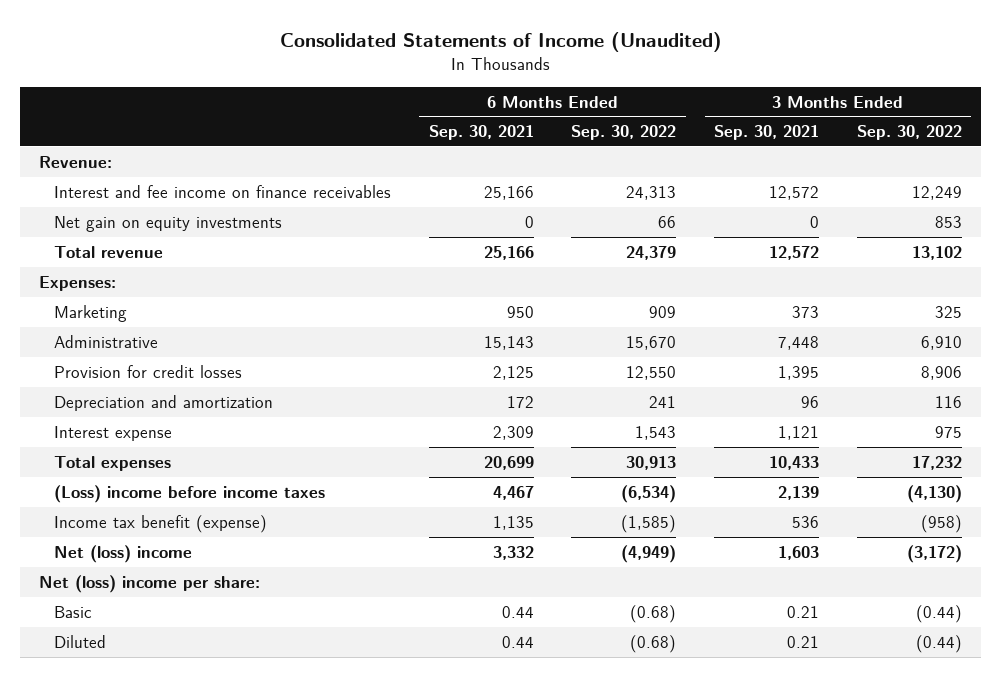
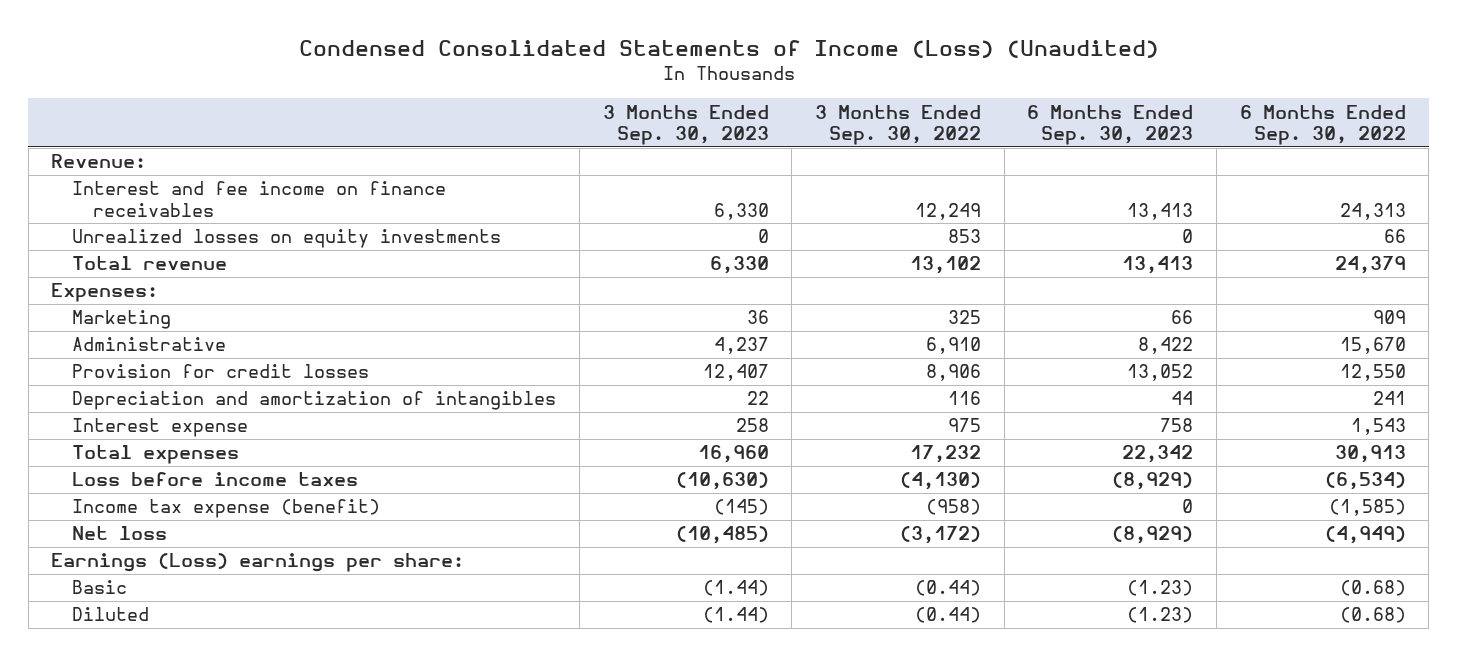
[279,31,722,52] Consolidated Statements of Income (Unaudited) -> [298,40,1159,59] Condensed Consolidated Statements of Income (Loss) (Unaudited)
[428,125,534,141] Sep. 30, 2021 -> none
[714,125,820,141] Sep. 30, 2021 -> none
none -> [602,104,769,146] 3 Months Ended Sep. 30, 2023
none -> [1027,104,1194,146] 6 Months Ended Sep. 30, 2023
[53,215,282,232] Net gain on equity investments -> [72,229,502,249] Unrealized losses on equity investments
[53,394,273,411] Depreciation and amortization -> [72,391,557,411] Depreciation and amortization of intangibles
[53,484,325,503] (Loss) income before income taxes -> [72,472,359,487] Loss before income taxes
[53,514,267,533] Income tax benefit (expense) -> [72,499,381,519] Income tax expense (benefit)
[53,544,192,563] Net (loss) income -> [72,526,168,541] Net loss
[39,574,261,593] Net (loss) income per share: -> [51,553,465,573] Earnings (Loss) earnings per share:

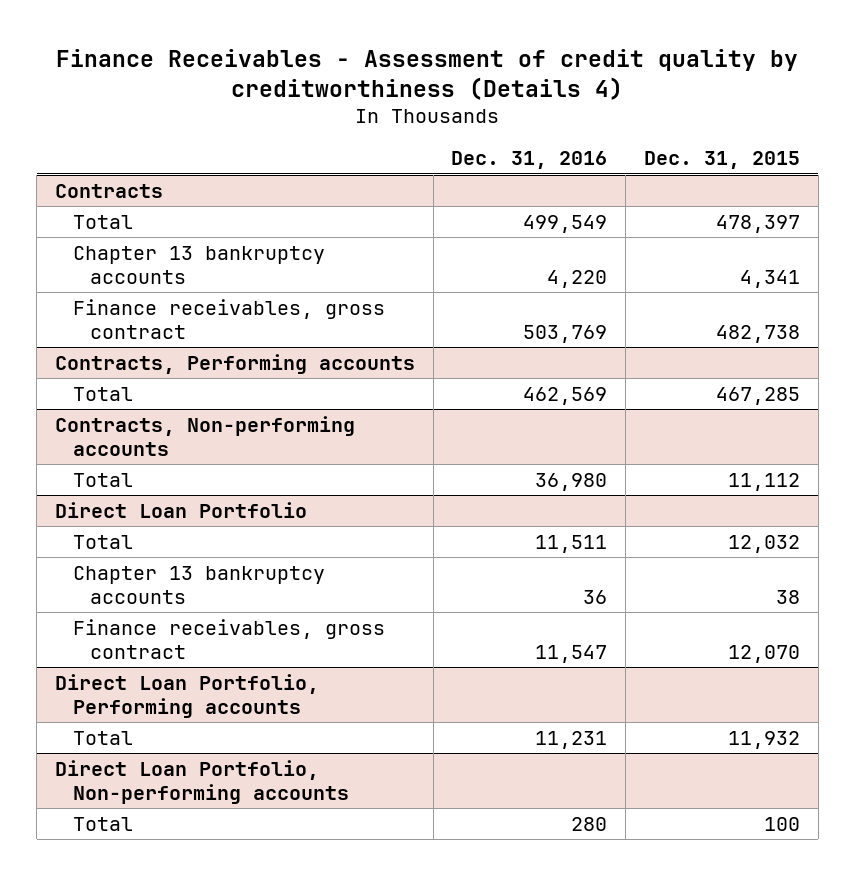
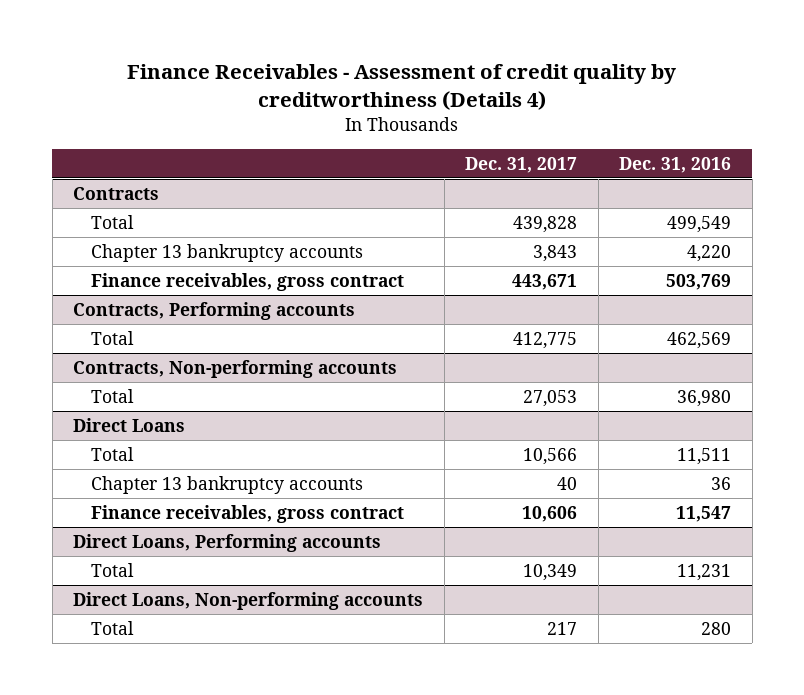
[643,151,800,170] Dec. 31, 2015 -> none
none -> [465,156,578,173] Dec. 31, 2017
[55,501,308,518] Direct Loan Portfolio -> [73,418,186,433] Direct Loans
[55,673,320,718] Direct Loan Portfolio, Performing accounts -> [73,534,382,553] Direct Loans, Performing accounts
[55,759,349,804] Direct Loan Portfolio, Non-performing accounts -> [73,592,424,611] Direct Loans, Non-performing accounts

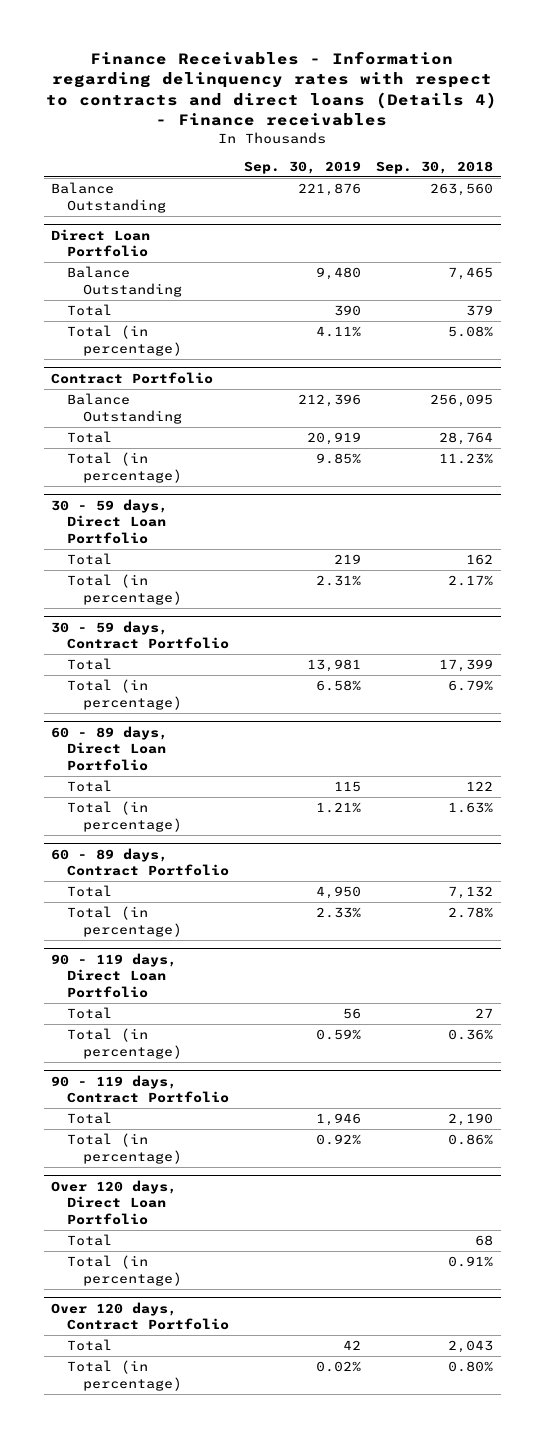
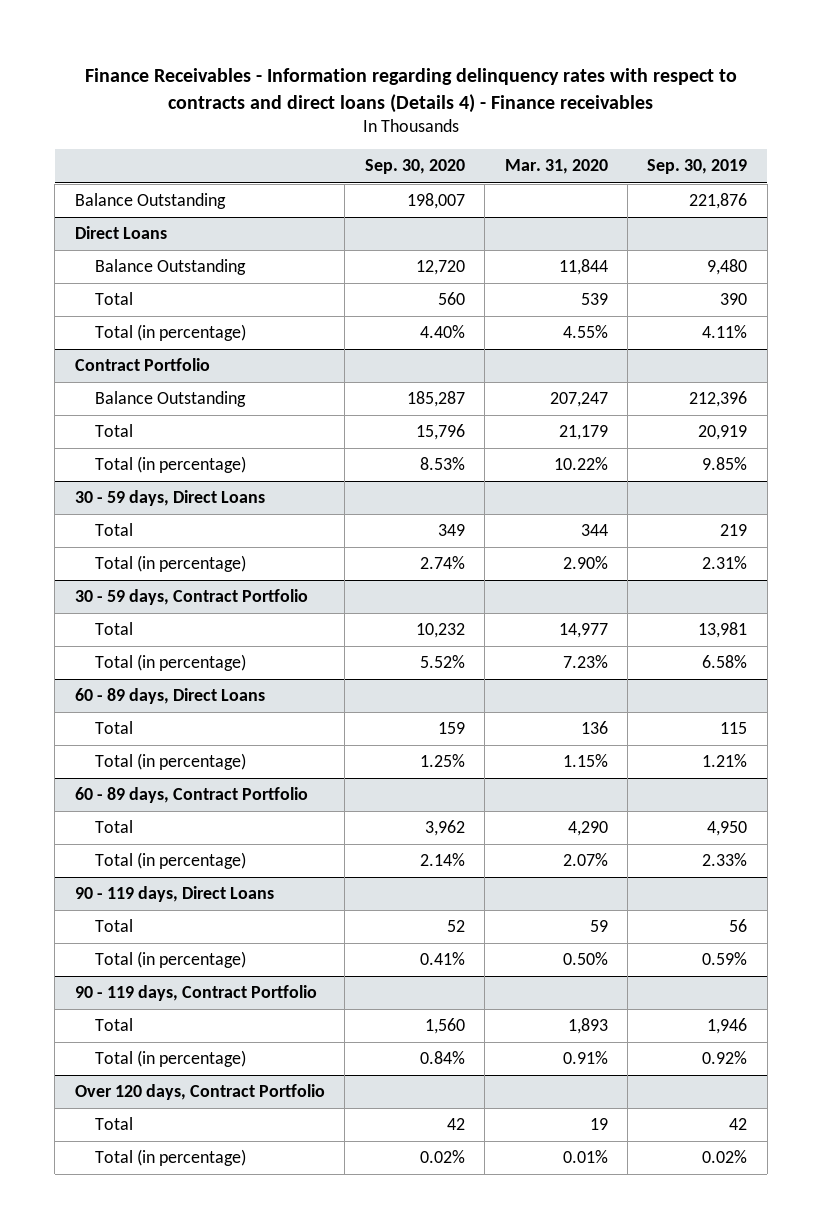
[376,160,494,174] Sep. 30, 2018 -> none
none -> [364,159,465,175] Sep. 30, 2020
none -> [504,159,608,175] Mar. 31, 2020
[51,228,151,258] Direct Loan Portfolio -> [74,226,167,240] Direct Loans
[51,498,169,545] 30 - 59 days, Direct Loan Portfolio -> [74,490,265,507] 30 - 59 days, Direct Loans
[51,725,169,772] 60 - 89 days, Direct Loan Portfolio -> [74,688,265,705] 60 - 89 days, Direct Loans
[51,952,178,999] 90 - 119 days, Direct Loan Portfolio -> [74,886,274,903] 90 - 119 days, Direct Loans
[51,1179,178,1226] Over 120 days, Direct Loan Portfolio -> none
[67,1234,113,1247] Total -> none
[67,1255,183,1286] Total (in percentage) -> none

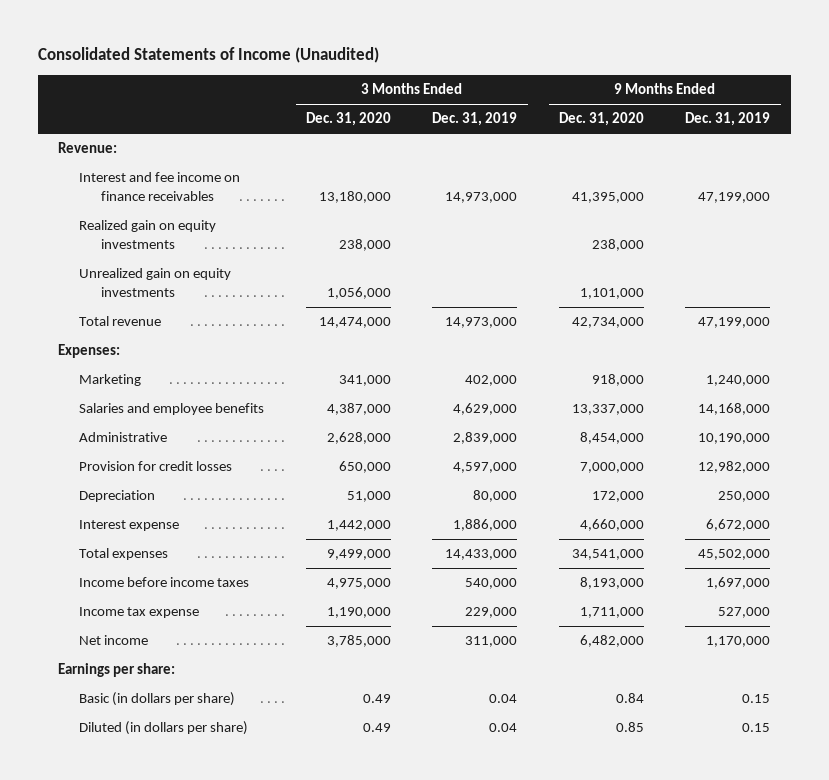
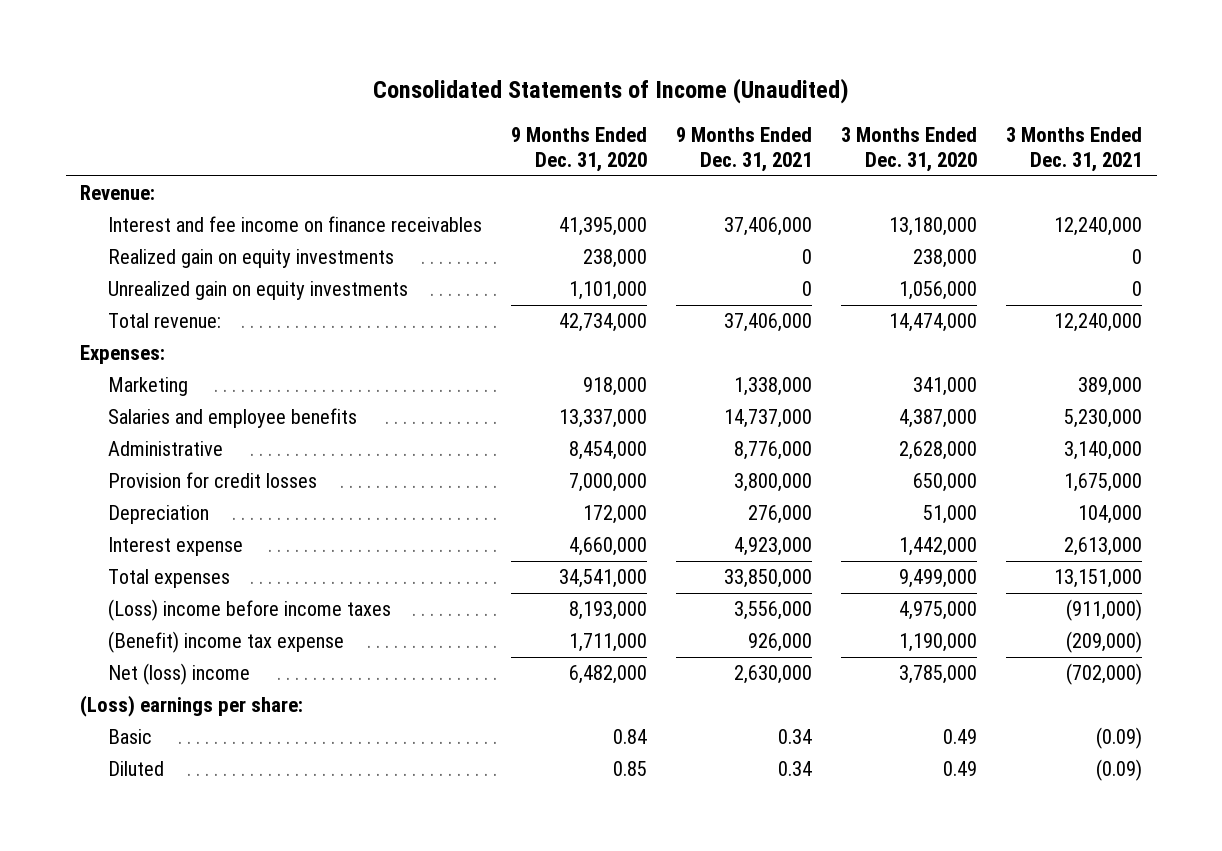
[432,112,518,127] Dec. 31, 2019 -> none
[685,112,771,127] Dec. 31, 2019 -> none
none -> [676,126,813,173] 9 Months Ended Dec. 31, 2021
none -> [1006,126,1143,173] 3 Months Ended Dec. 31, 2021
[79,316,162,327] Total revenue -> [108,313,222,329] Total revenue:
[79,577,250,588] Income before income taxes -> [108,599,392,622] (Loss) income before income taxes
[79,607,200,619] Income tax expense -> [108,631,345,654] (Benefit) income tax expense
[79,635,149,646] Net income -> [108,663,251,686] Net (loss) income
[58,663,176,678] Earnings per share: -> [80,695,304,718] (Loss) earnings per share:
[79,692,236,707] Basic (in dollars per share) -> [108,729,153,745] Basic
[79,721,249,736] Diluted (in dollars per share) -> [108,761,165,777] Diluted

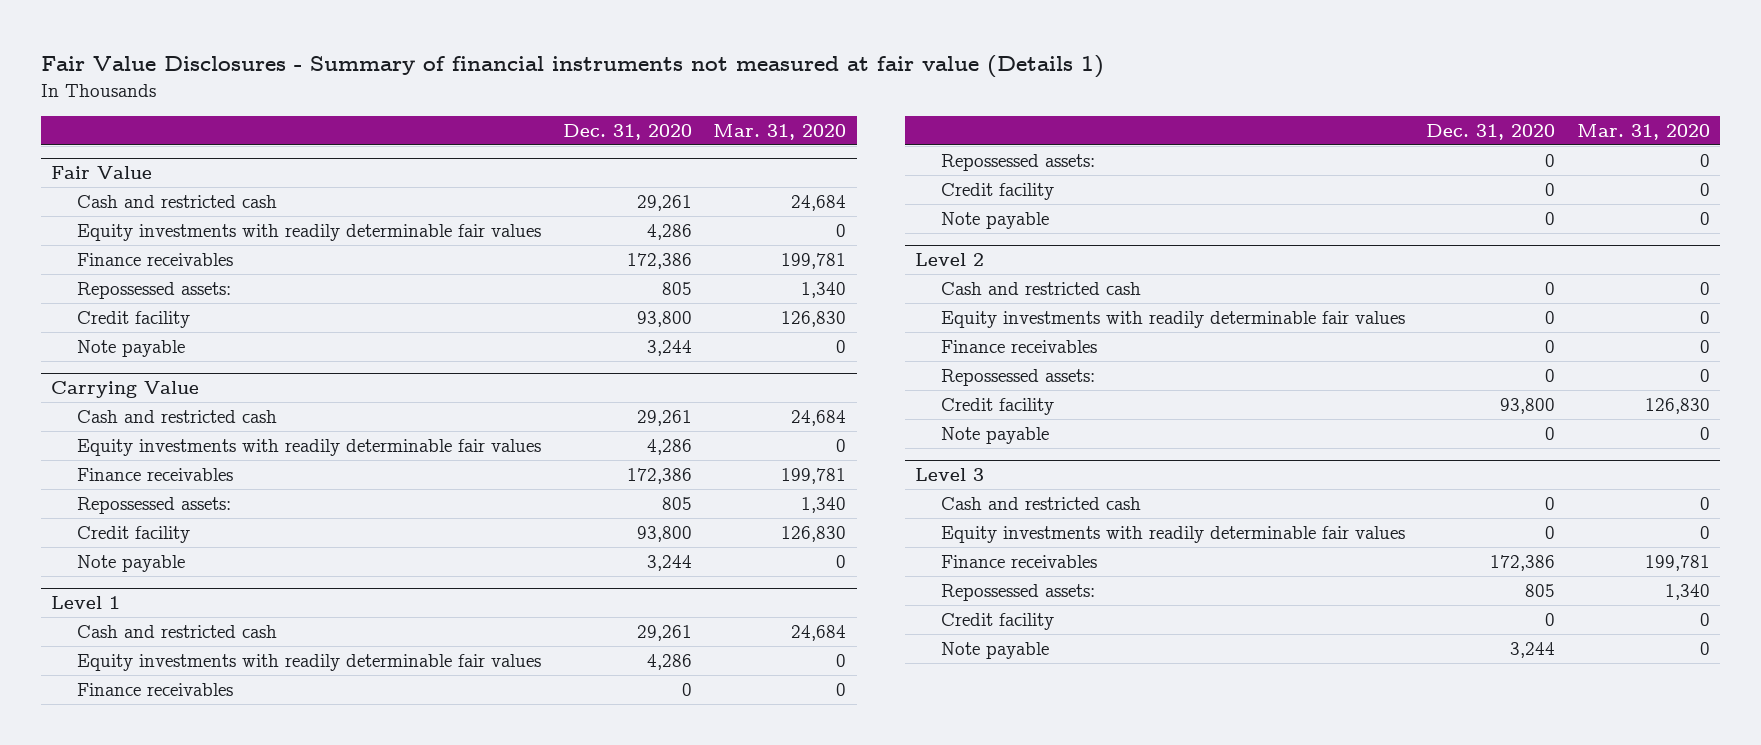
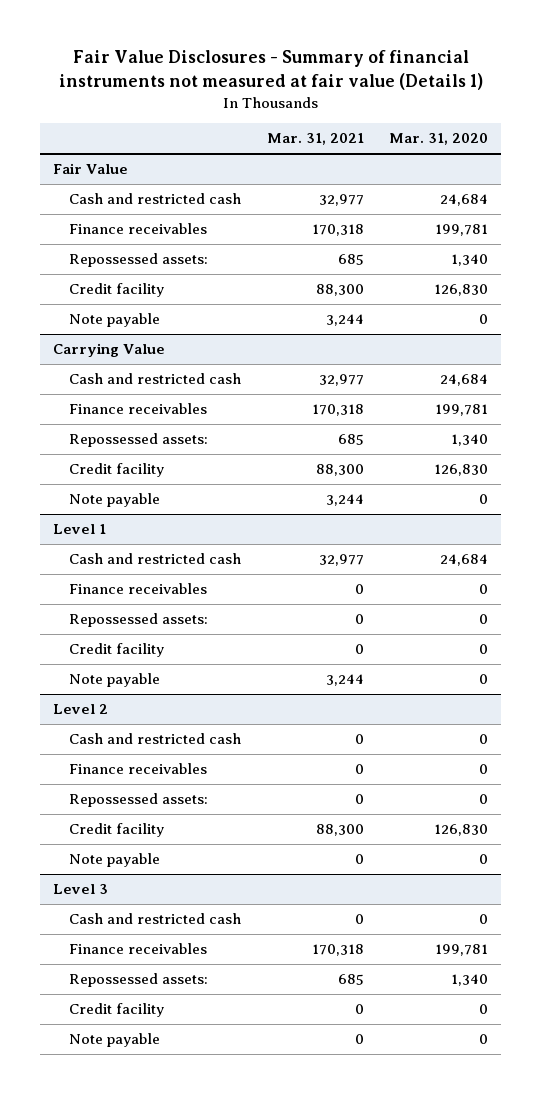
[562,123,692,140] Dec. 31, 2020 -> none
none -> [266,133,364,146] Mar. 31, 2021
[77,224,542,242] Equity investments with readily determinable fair values -> none
[77,439,542,457] Equity investments with readily determinable fair values -> none
[77,654,542,672] Equity investments with readily determinable fair values -> none
[941,311,1406,329] Equity investments with readily determinable fair values -> none
[941,526,1406,544] Equity investments with readily determinable fair values -> none

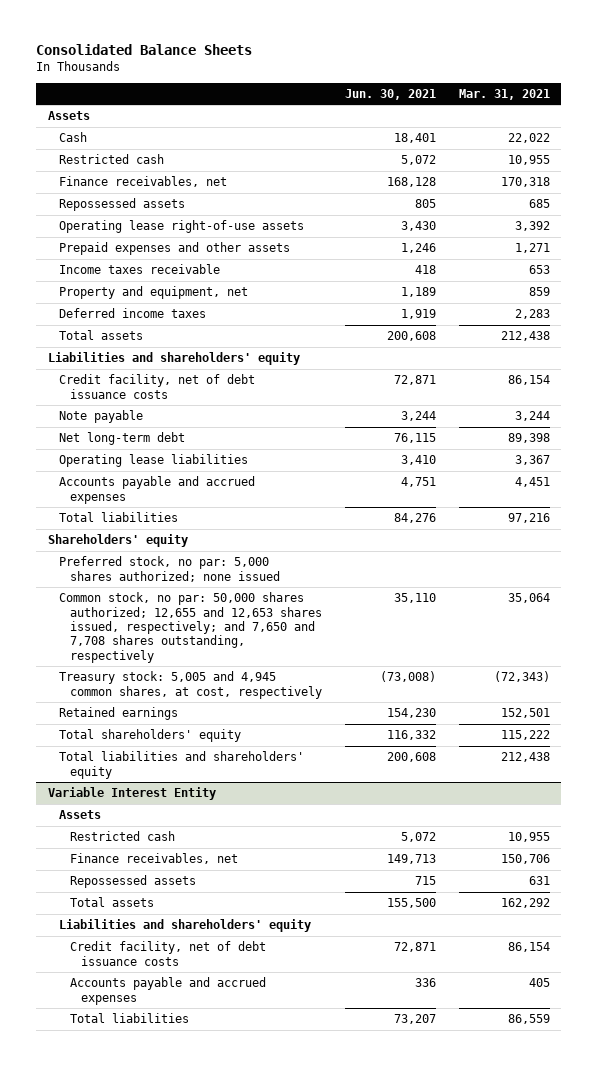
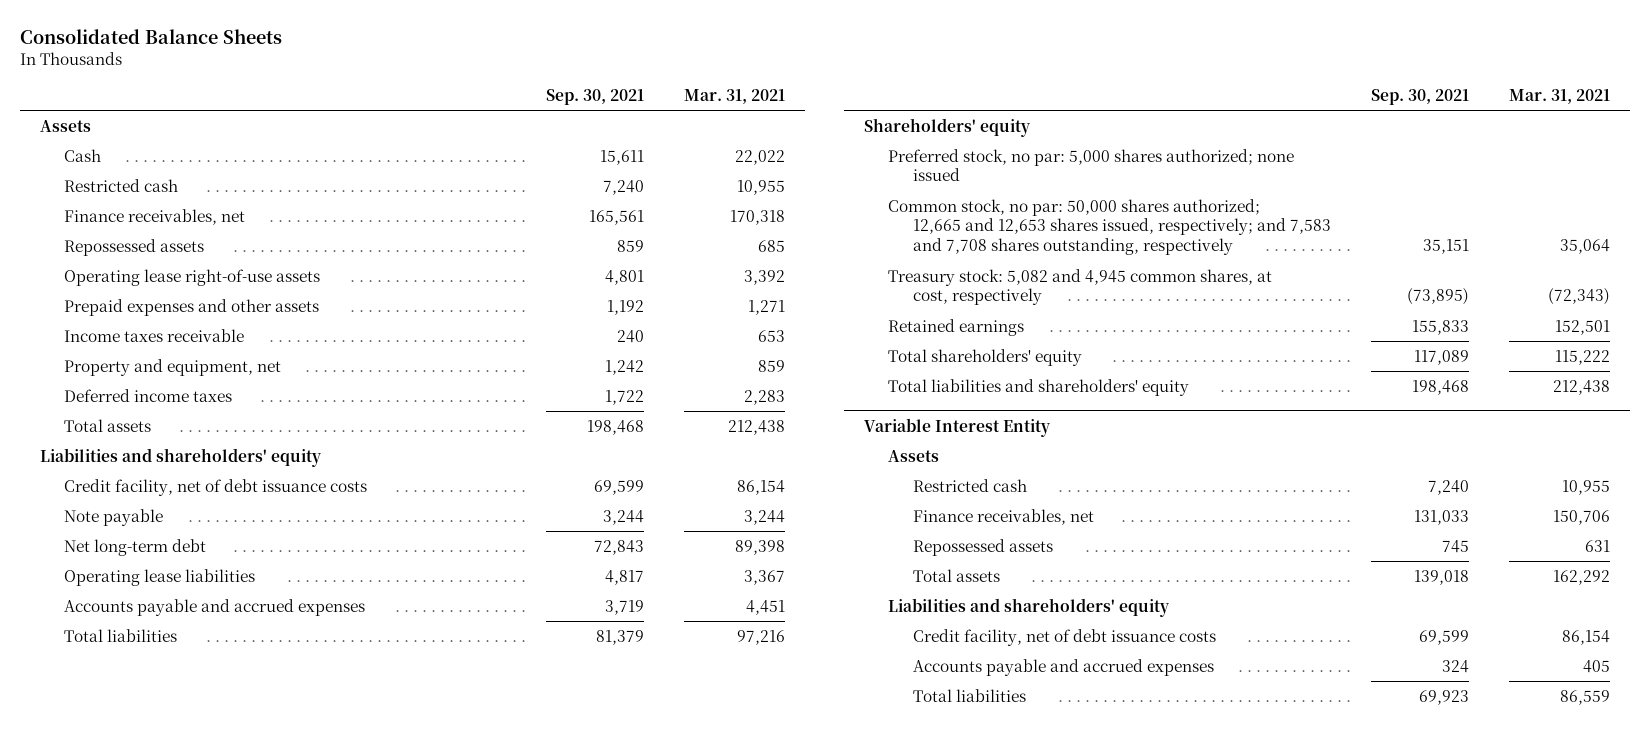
[344,88,436,100] Jun. 30, 2021 -> none
none -> [546,89,645,106] Sep. 30, 2021
[58,592,322,663] Common stock, no par: 50,000 shares authorized; 12,655 and 12,653 shares issued, respectively; and 7,650 and 7,708 shares outstanding, respectively -> [888,198,1331,256] Common stock, no par: 50,000 shares authorized; 12,665 and 12,653 shares issued, respectively; and 7,583 and 7,708 shares outstanding, respectively
[58,671,322,699] Treasury stock: 5,005 and 4,945 common shares, at cost, respectively -> [888,268,1273,306] Treasury stock: 5,082 and 4,945 common shares, at cost, respectively

